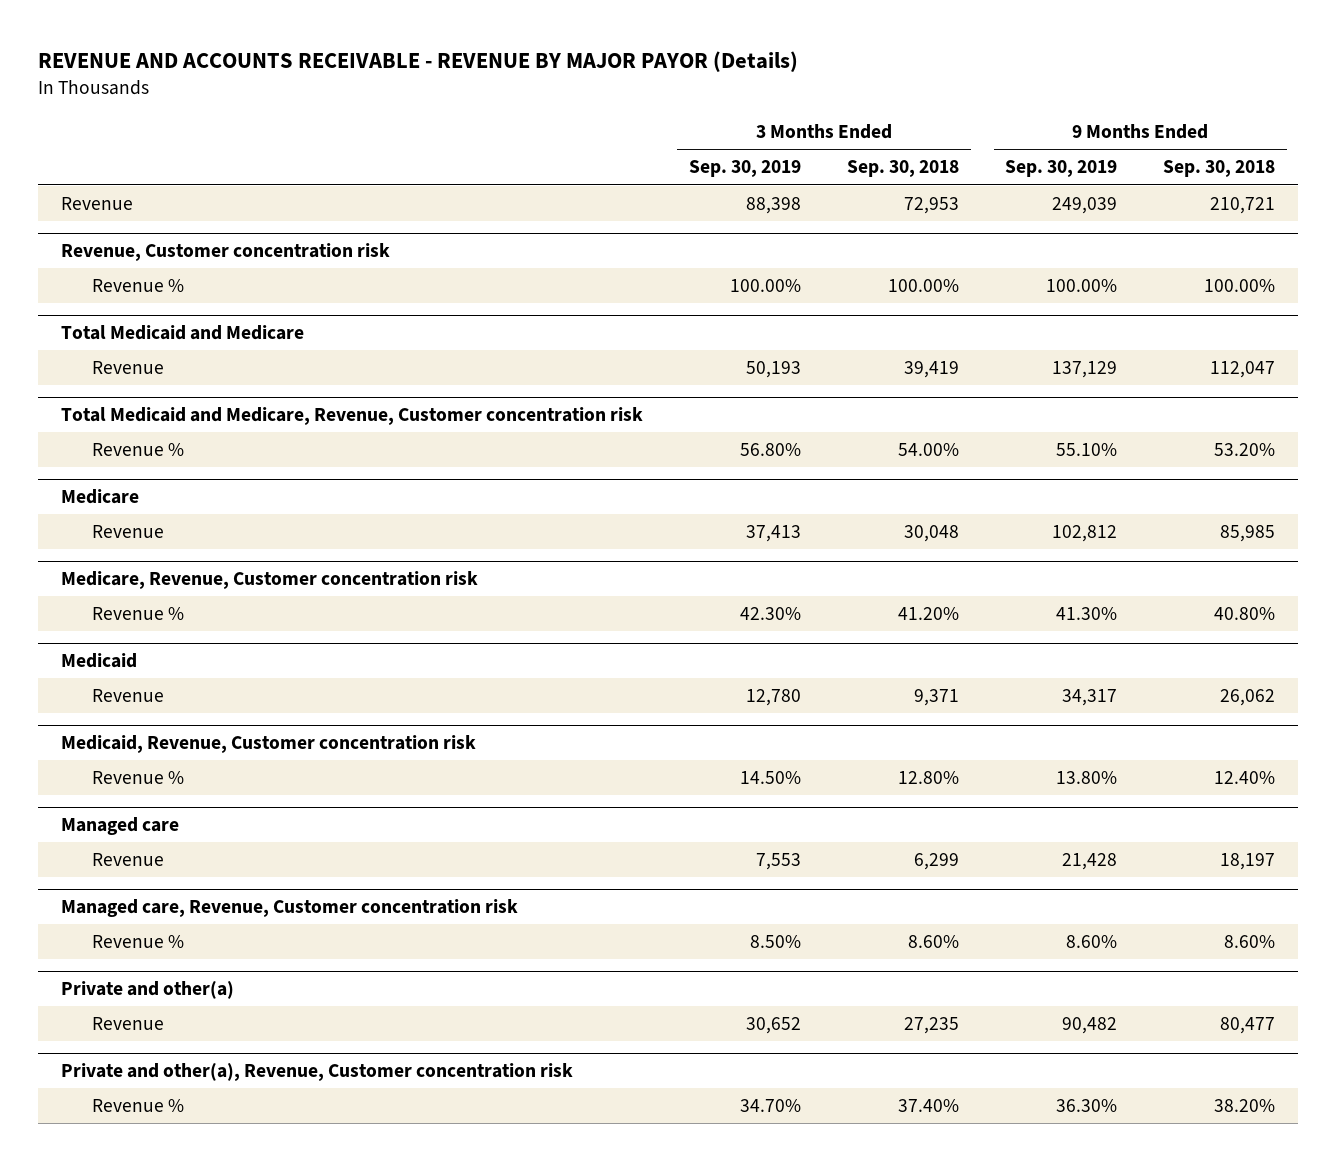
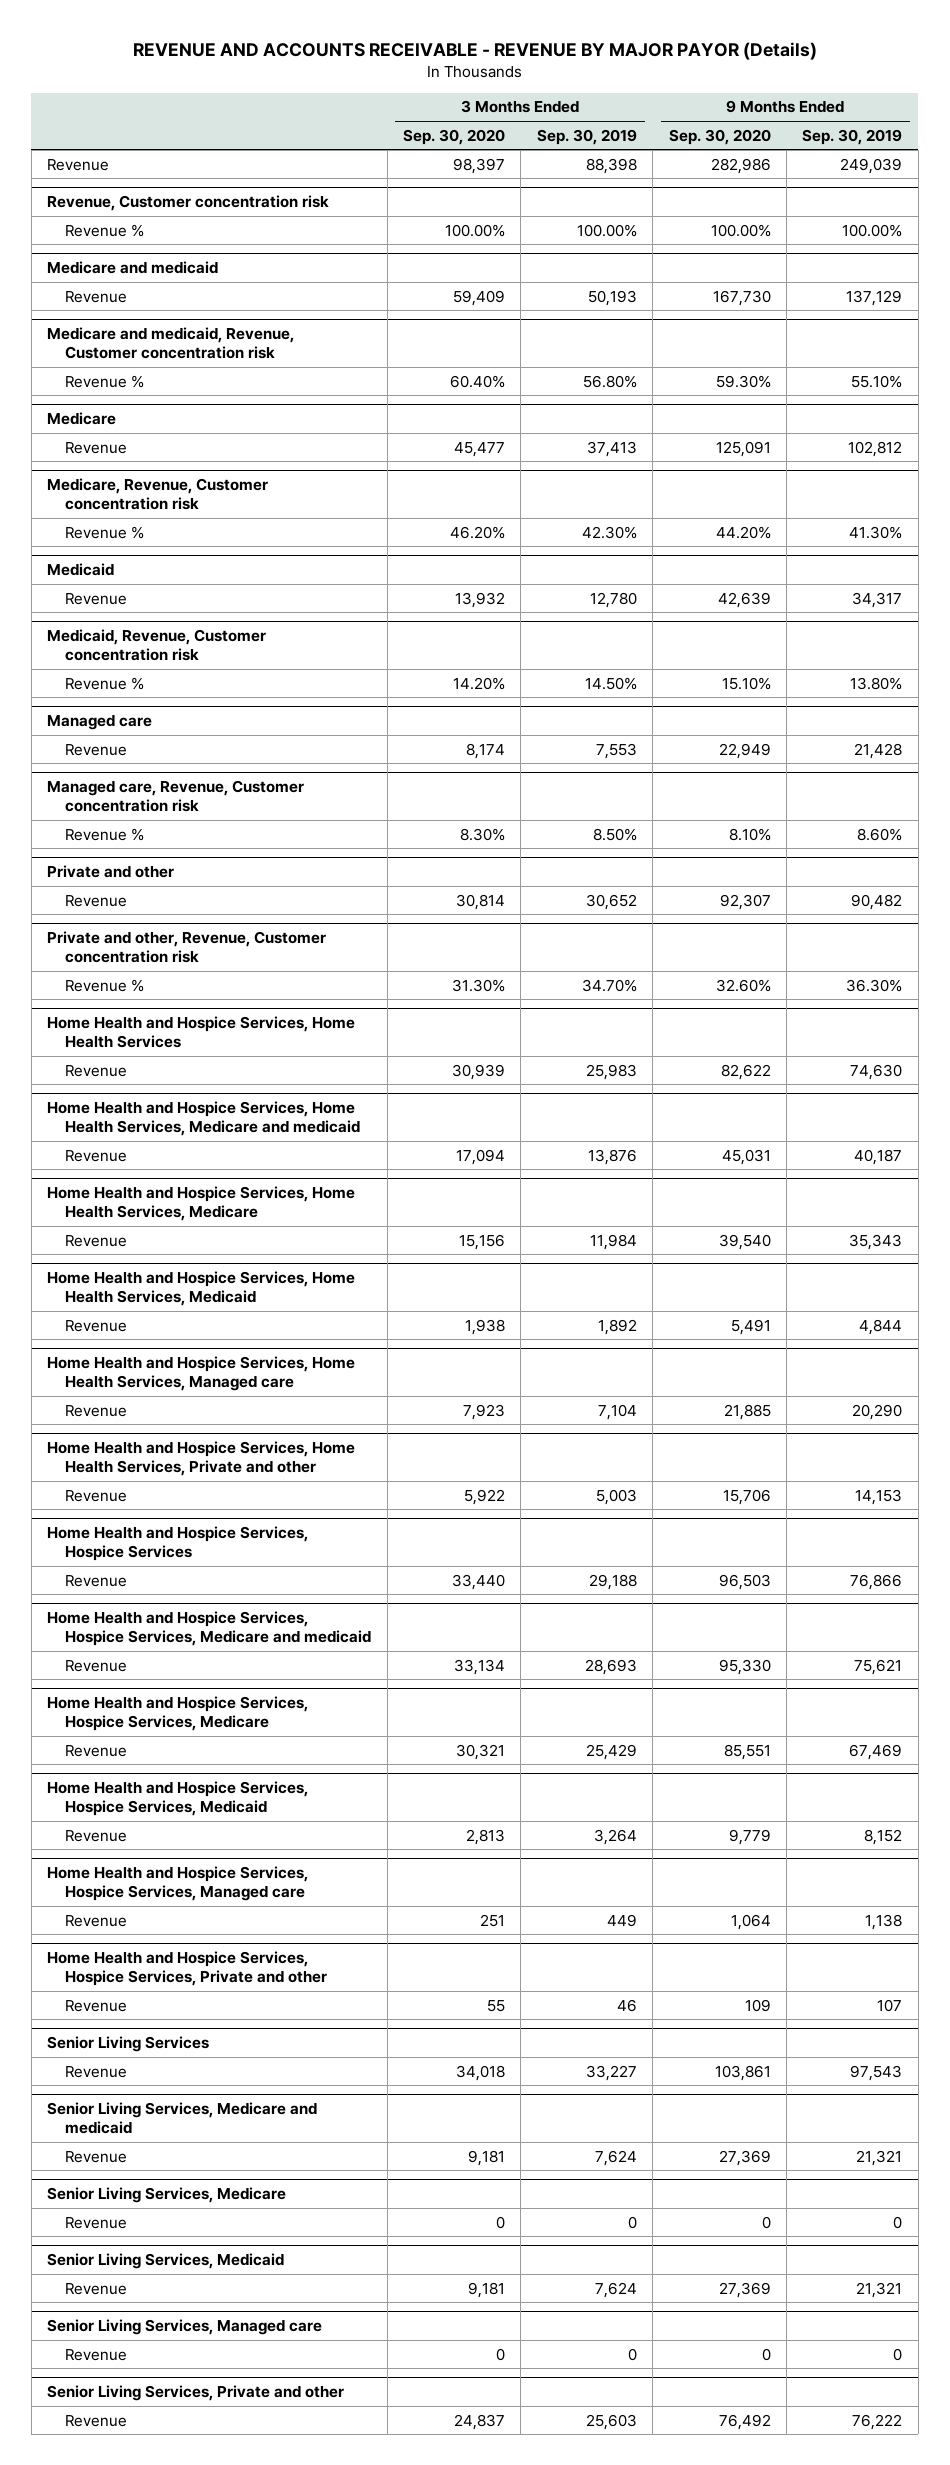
[846,160,959,178] Sep. 30, 2018 -> none
[1163,160,1276,178] Sep. 30, 2018 -> none
none -> [402,128,505,145] Sep. 30, 2020
none -> [668,128,771,145] Sep. 30, 2020
[60,325,304,341] Total Medicaid and Medicare -> [47,261,219,275] Medicare and medicaid
[60,407,643,426] Total Medicaid and Medicare, Revenue, Customer concentration risk -> [47,327,295,360] Medicare and medicaid, Revenue, Customer concentration risk
[60,981,234,1000] Private and other(a) -> [47,865,175,879] Private and other
[60,1063,573,1082] Private and other(a), Revenue, Customer concentration risk -> [47,931,327,964] Private and other, Revenue, Customer concentration risk
none -> [47,1016,356,1049] Home Health and Hospice Services, Home Health Services
none -> [65,1064,128,1077] Revenue
none -> [47,1101,361,1137] Home Health and Hospice Services, Home Health Services, Medicare and medicaid
none -> [65,1149,128,1162] Revenue
none -> [47,1186,356,1222] Home Health and Hospice Services, Home Health Services, Medicare
none -> [65,1234,128,1247] Revenue
none -> [47,1271,356,1307] Home Health and Hospice Services, Home Health Services, Medicaid
none -> [65,1319,128,1332] Revenue
none -> [47,1356,356,1392] Home Health and Hospice Services, Home Health Services, Managed care
none -> [65,1404,128,1417] Revenue
none -> [47,1441,356,1477] Home Health and Hospice Services, Home Health Services, Private and other
none -> [65,1489,128,1502] Revenue
none -> [47,1526,309,1562] Home Health and Hospice Services, Hospice Services
none -> [65,1574,128,1587] Revenue
none -> [47,1611,372,1647] Home Health and Hospice Services, Hospice Services, Medicare and medicaid
none -> [65,1659,128,1672] Revenue
none -> [47,1696,309,1732] Home Health and Hospice Services, Hospice Services, Medicare
none -> [65,1744,128,1757] Revenue
none -> [47,1781,309,1817] Home Health and Hospice Services, Hospice Services, Medicaid
none -> [65,1829,128,1842] Revenue
none -> [47,1866,309,1902] Home Health and Hospice Services, Hospice Services, Managed care
none -> [65,1914,128,1927] Revenue
none -> [47,1951,328,1987] Home Health and Hospice Services, Hospice Services, Private and other
none -> [65,1999,128,2012] Revenue
none -> [47,2036,210,2053] Senior Living Services
none -> [65,2065,128,2078] Revenue
none -> [47,2102,318,2135] Senior Living Services, Medicare and medicaid
none -> [65,2150,128,2163] Revenue
none -> [47,2187,287,2204] Senior Living Services, Medicare
none -> [65,2216,128,2229] Revenue
none -> [47,2253,285,2270] Senior Living Services, Medicaid
none -> [65,2282,128,2295] Revenue
none -> [47,2319,323,2336] Senior Living Services, Managed care
none -> [65,2348,128,2361] Revenue
none -> [47,2385,345,2402] Senior Living Services, Private and other
none -> [65,2414,128,2427] Revenue

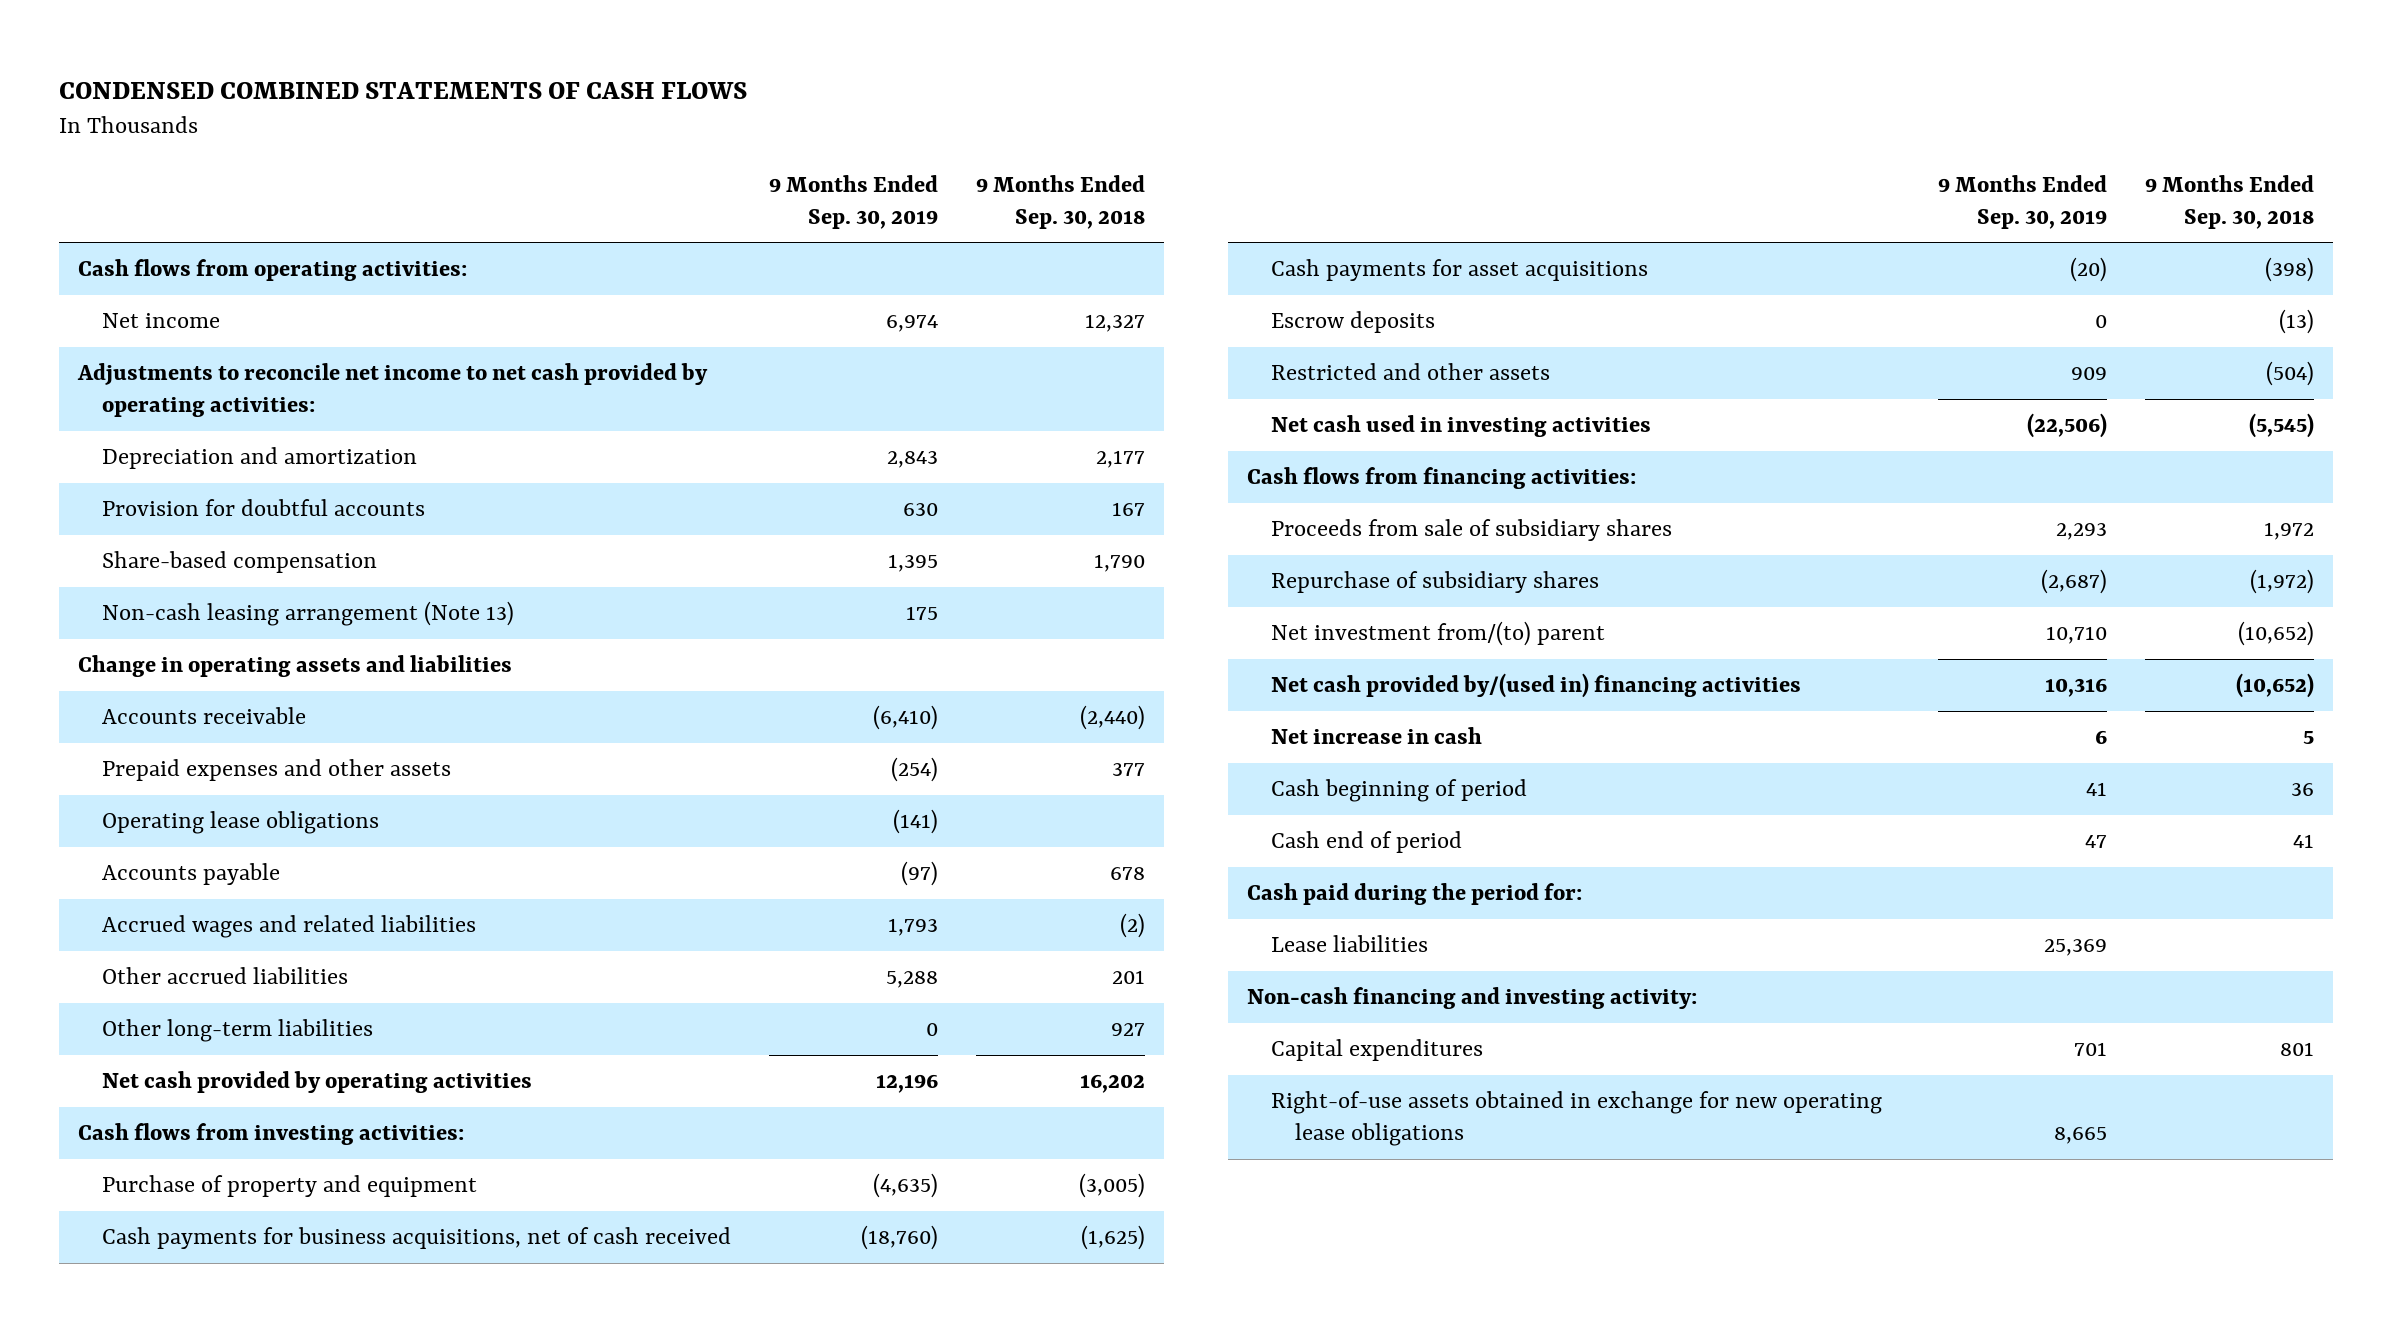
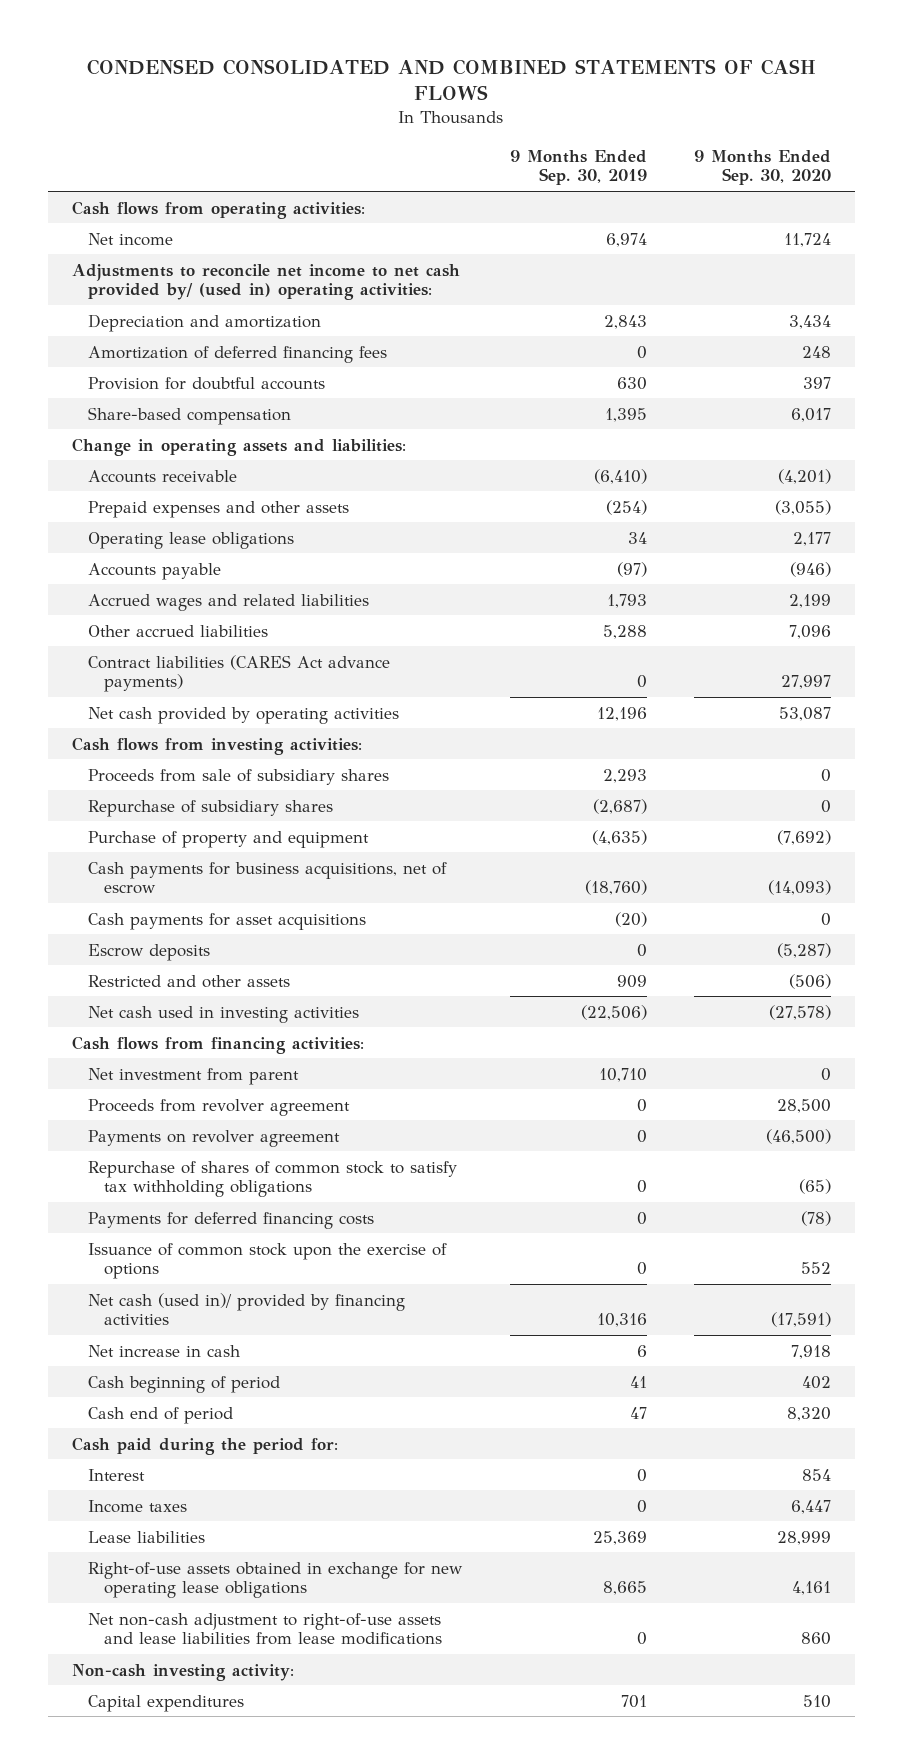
[59,81,748,99] CONDENSED COMBINED STATEMENTS OF CASH FLOWS -> [87,59,816,101] CONDENSED CONSOLIDATED AND COMBINED STATEMENTS OF CASH FLOWS
[976,174,1146,229] 9 Months Ended Sep. 30, 2018 -> none
none -> [694,149,832,186] 9 Months Ended Sep. 30, 2020
[77,363,709,418] Adjustments to reconcile net income to net cash provided by operating activities: -> [71,263,460,301] Adjustments to reconcile net income to net cash provided by/ (used in) operating activities:
none -> [87,345,387,363] Amortization of deferred financing fees
[102,601,515,627] Non-cash leasing arrangement (Note 13) -> none
[78,655,513,678] Change in operating assets and liabilities -> [71,437,406,456] Change in operating assets and liabilities:
[893,809,939,835] (141) -> [627,531,647,544] 34
[102,1019,374,1043] Other long-term liabilities -> none
none -> [87,654,390,693] Contract liabilities (CARES Act advance payments)
[1271,519,1673,542] Proceeds from sale of subsidiary shares -> [87,768,389,785] Proceeds from sale of subsidiary shares
[1271,571,1600,594] Repurchase of subsidiary shares -> [87,799,333,817] Repurchase of subsidiary shares
[102,1227,732,1250] Cash payments for business acquisitions, net of cash received -> [87,861,447,895] Cash payments for business acquisitions, net of escrow
[1271,621,1606,647] Net investment from/(to) parent -> [87,1067,299,1085] Net investment from parent
none -> [87,1098,350,1116] Proceeds from revolver agreement
none -> [87,1129,340,1147] Payments on revolver agreement
none -> [87,1160,457,1198] Repurchase of shares of common stock to satisfy tax withholding obligations
none -> [87,1211,374,1229] Payments for deferred financing costs
none -> [87,1242,447,1280] Issuance of common stock upon the exercise of options
[1271,673,1802,699] Net cash provided by/(used in) financing activities -> [87,1292,405,1326] Net cash (used in)/ provided by financing activities
none -> [87,1468,145,1481] Interest
none -> [87,1499,187,1513] Income taxes
[1246,987,1697,1010] Non-cash financing and investing activity: -> none
none -> [87,1612,443,1646] Net non-cash adjustment to right-of-use assets and lease liabilities from lease modifications
none -> [71,1663,294,1681] Non-cash investing activity:
[1271,1039,1484,1062] Capital expenditures -> [87,1694,244,1712] Capital expenditures

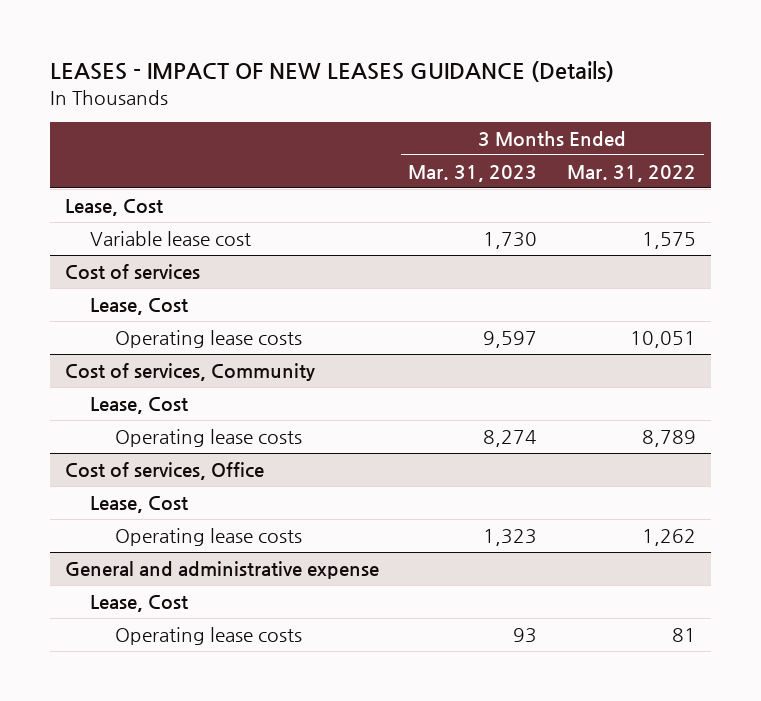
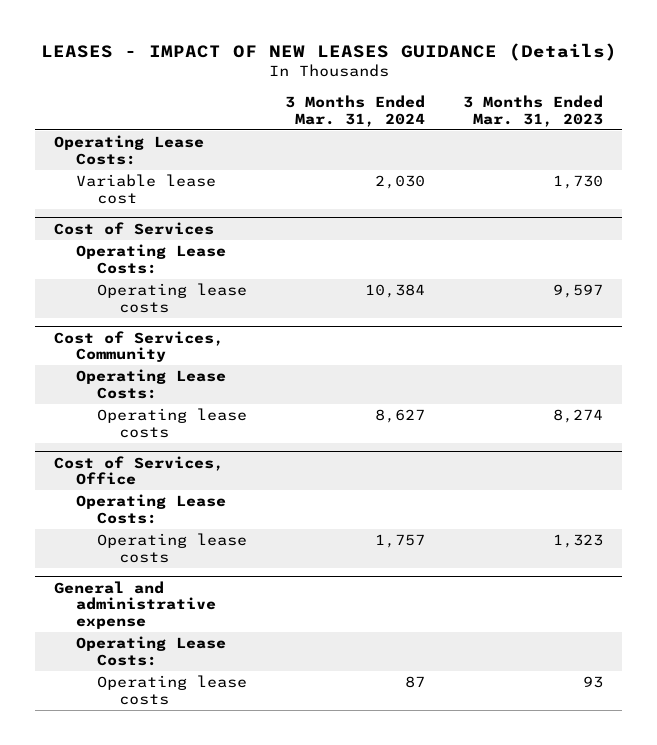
[567,164,697,182] Mar. 31, 2022 -> none
none -> [285,94,426,127] 3 Months Ended Mar. 31, 2024
[64,198,163,216] Lease, Cost -> [53,135,204,165] Operating Lease Costs:
[64,263,200,280] Cost of services -> [53,221,214,235] Cost of Services
[89,297,188,315] Lease, Cost -> [75,244,226,274] Operating Lease Costs:
[64,362,315,381] Cost of services, Community -> [53,330,224,363] Cost of Services, Community
[89,396,188,414] Lease, Cost -> [75,369,226,399] Operating Lease Costs:
[64,461,264,480] Cost of services, Office -> [53,455,224,486] Cost of Services, Office
[89,495,188,513] Lease, Cost -> [75,494,226,524] Operating Lease Costs:
[89,594,188,612] Lease, Cost -> [75,636,226,666] Operating Lease Costs:

